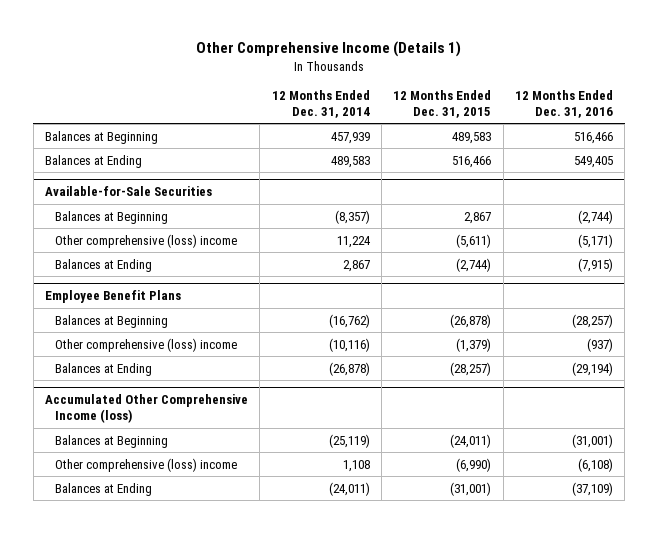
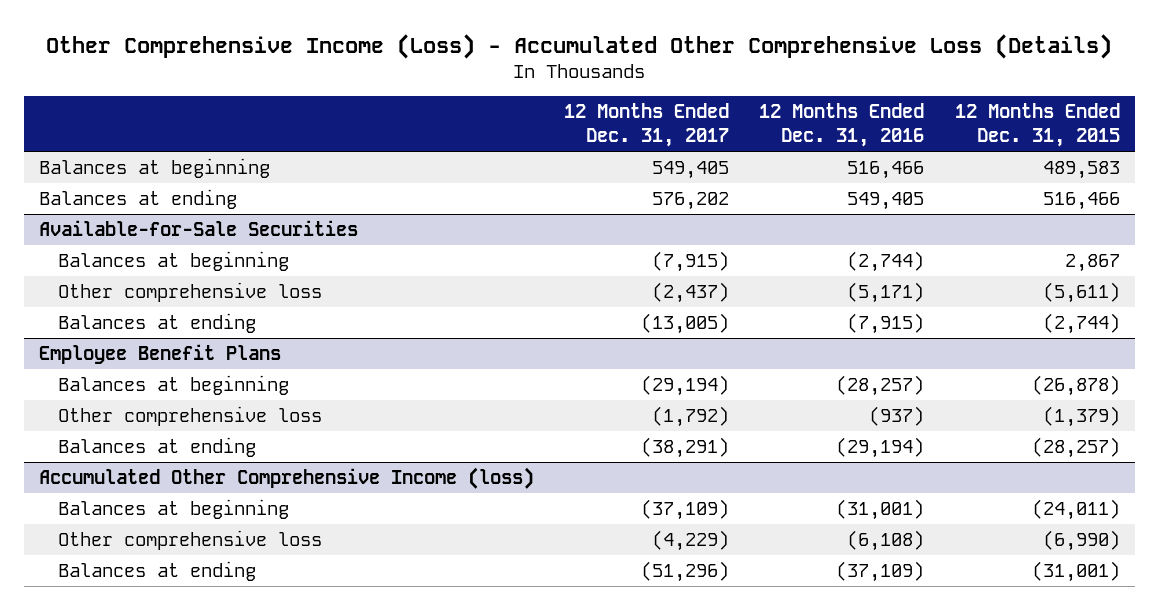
[196,41,462,58] Other Comprehensive Income (Details 1) -> [46,33,1113,59] Other Comprehensive Income (Loss) - Accumulated Other Comprehensive Loss (Details)
[271,90,370,118] 12 Months Ended Dec. 31, 2014 -> none
none -> [564,103,730,148] 12 Months Ended Dec. 31, 2017
[45,130,159,144] Balances at Beginning -> [38,158,270,179] Balances at beginning
[45,154,143,168] Balances at Ending -> [38,189,237,210] Balances at ending
[54,210,168,224] Balances at Beginning -> [58,251,290,272] Balances at beginning
[54,233,237,248] Other comprehensive (loss) income -> [58,282,323,303] Other comprehensive loss
[54,258,152,272] Balances at Ending -> [58,313,257,334] Balances at ending
[54,314,168,328] Balances at Beginning -> [58,375,290,396] Balances at beginning
[54,337,237,352] Other comprehensive (loss) income -> [58,406,323,427] Other comprehensive loss
[54,362,152,376] Balances at Ending -> [58,437,257,458] Balances at ending
[54,434,168,448] Balances at Beginning -> [58,499,290,520] Balances at beginning
[54,457,237,472] Other comprehensive (loss) income -> [58,530,323,551] Other comprehensive loss
[54,482,152,496] Balances at Ending -> [58,561,257,582] Balances at ending

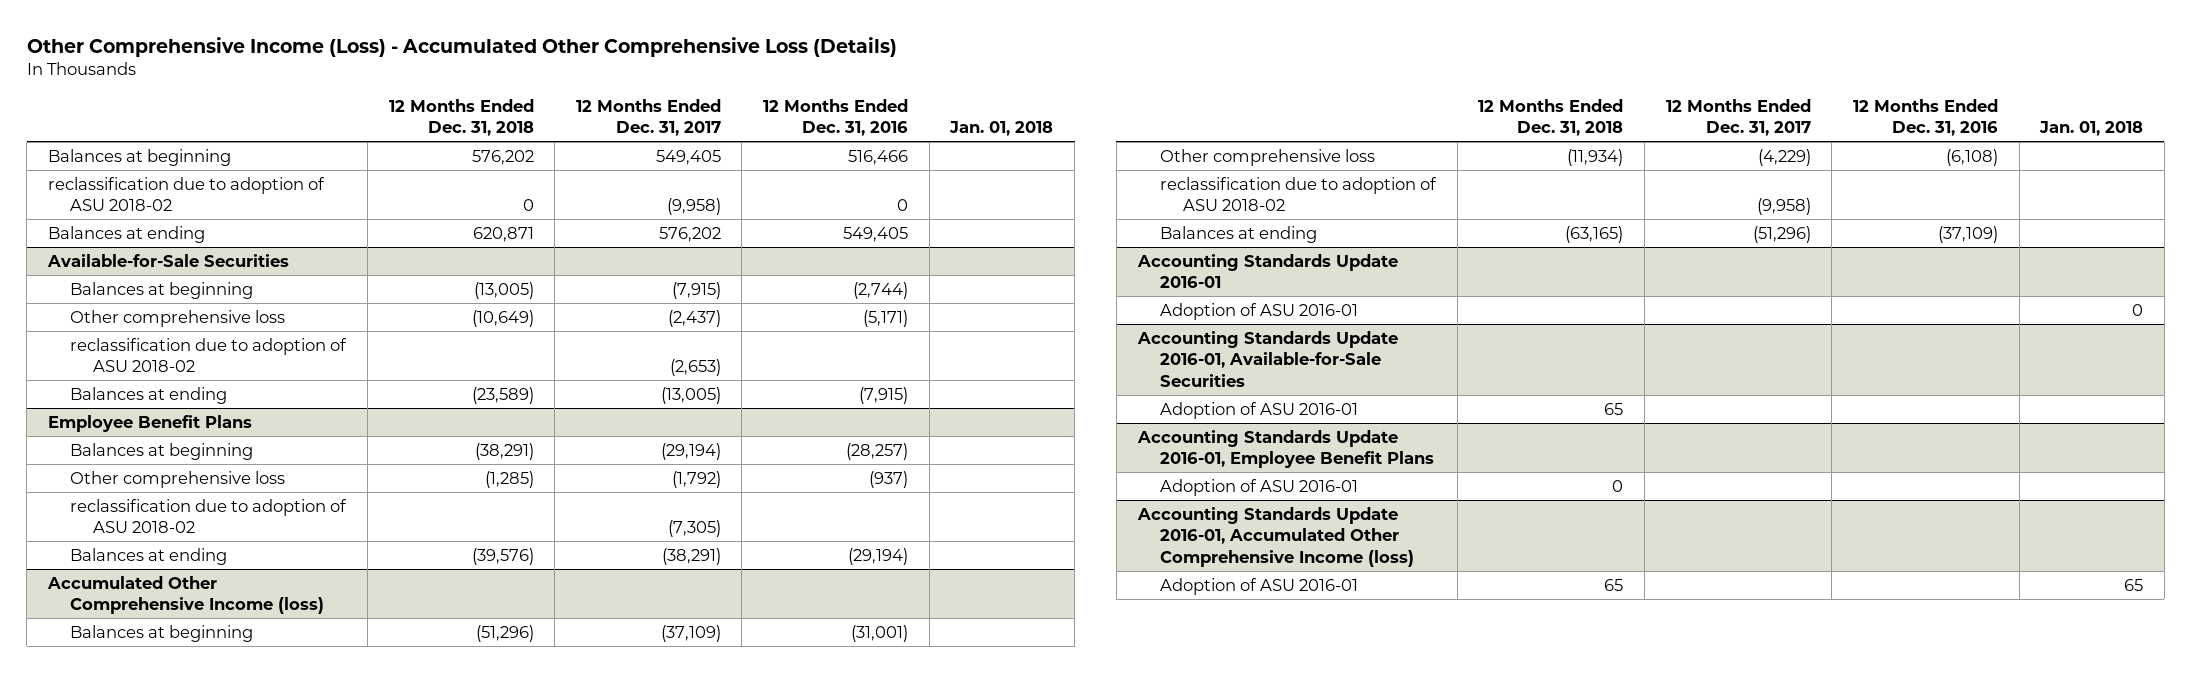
[954,103,1120,148] 12 Months Ended Dec. 31, 2015 -> none
none -> [388,98,534,137] 12 Months Ended Dec. 31, 2018
none -> [949,121,1054,137] Jan. 01, 2018
none -> [47,176,325,212] reclassification due to adoption of ASU 2018-02
none -> [70,337,348,373] reclassification due to adoption of ASU 2018-02
none -> [70,498,348,534] reclassification due to adoption of ASU 2018-02
none -> [1160,176,1438,212] reclassification due to adoption of ASU 2018-02
none -> [1136,253,1398,289] Accounting Standards Update 2016-01
none -> [1160,302,1359,320] Adoption of ASU 2016-01
none -> [1136,330,1398,388] Accounting Standards Update 2016-01, Available-for-Sale Securities
none -> [1160,401,1359,419] Adoption of ASU 2016-01
none -> [1136,429,1435,469] Accounting Standards Update 2016-01, Employee Benefit Plans
none -> [1160,478,1359,496] Adoption of ASU 2016-01
none -> [1136,506,1415,568] Accounting Standards Update 2016-01, Accumulated Other Comprehensive Income (loss)
none -> [1160,577,1359,595] Adoption of ASU 2016-01

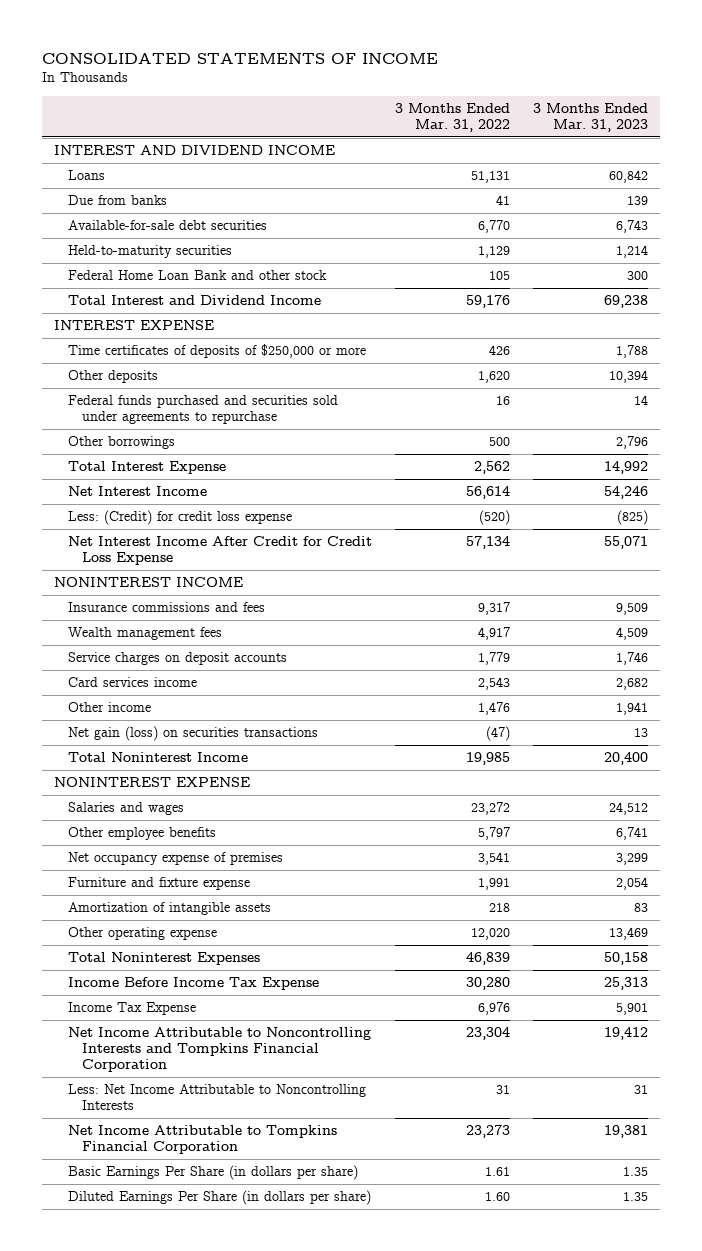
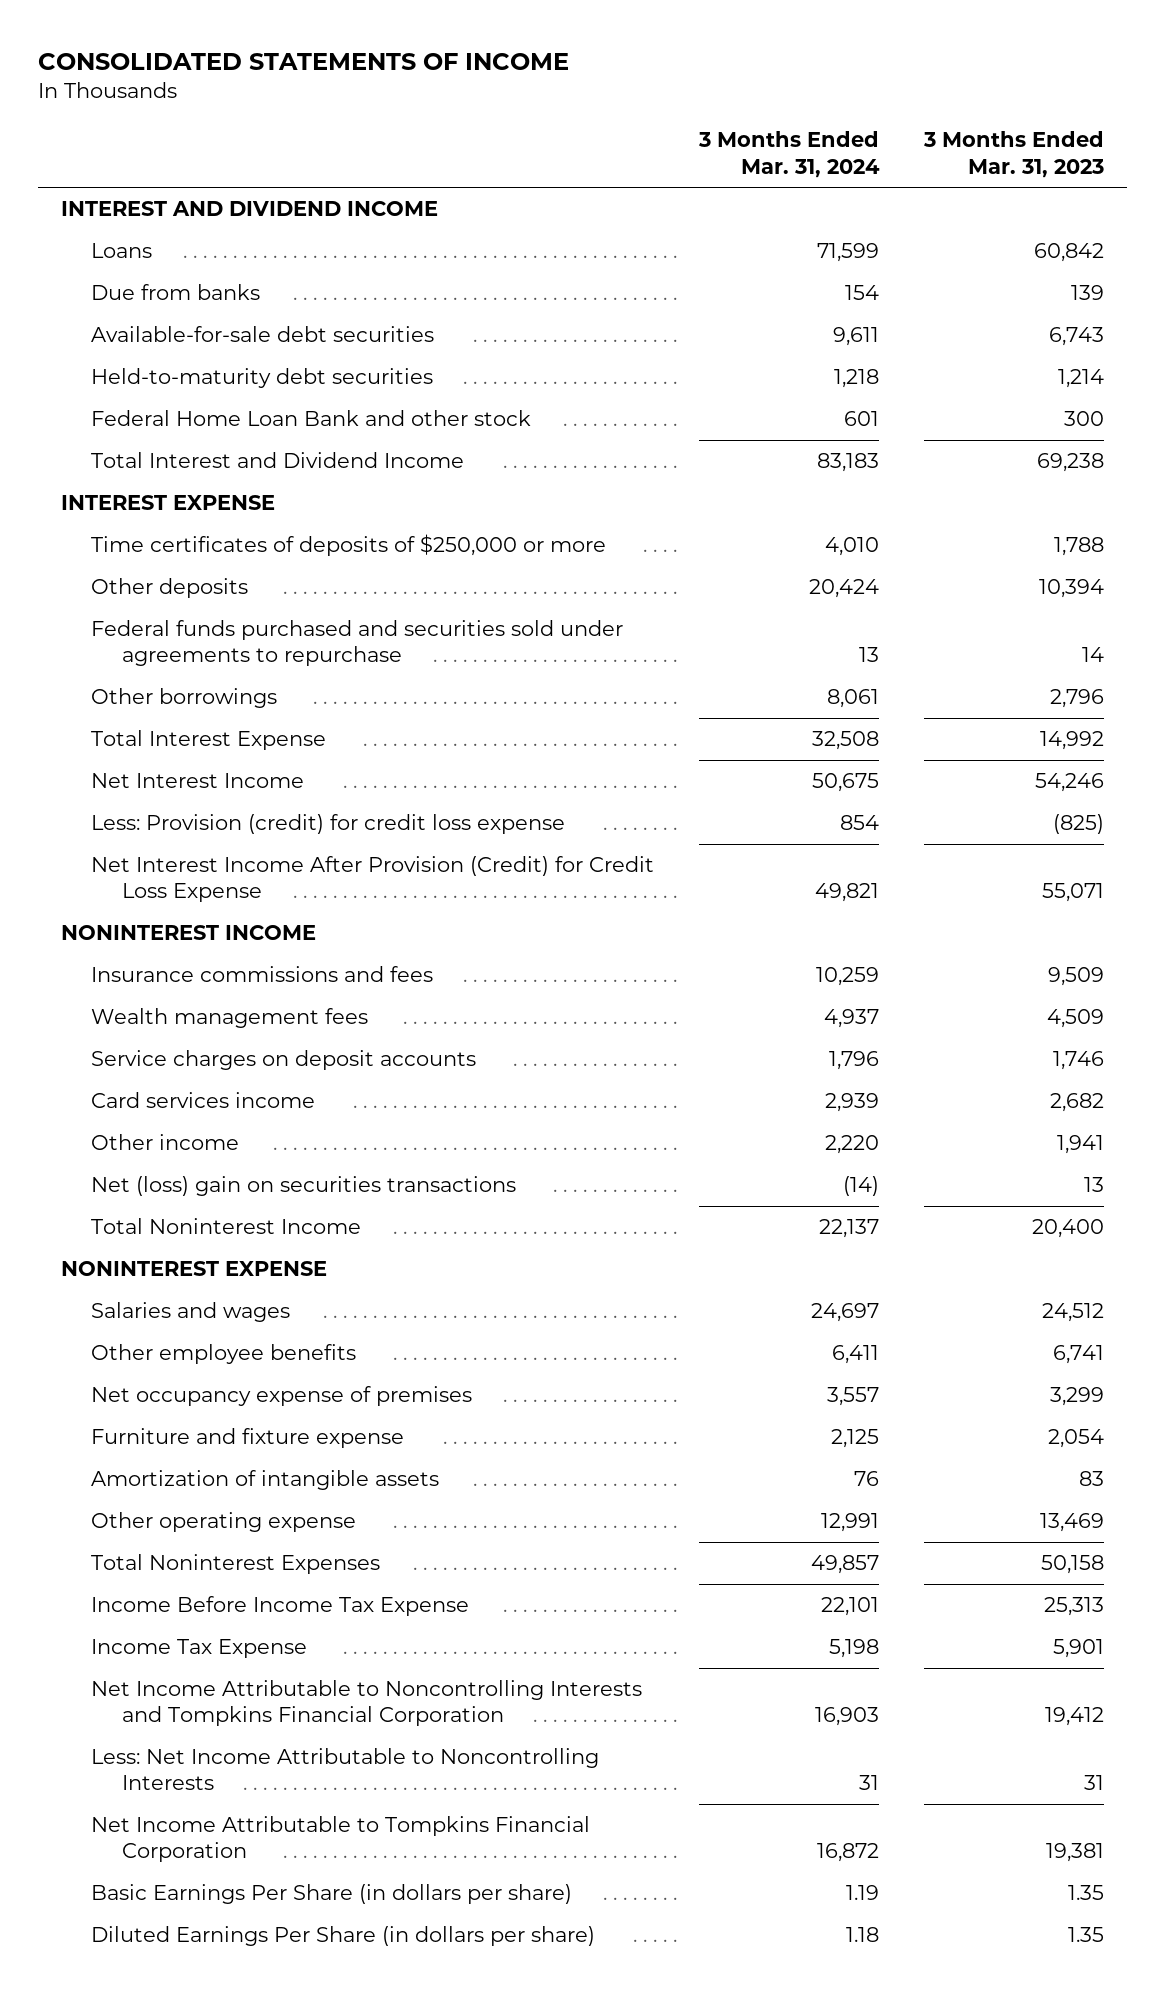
[395,103,511,133] 3 Months Ended Mar. 31, 2022 -> none
none -> [698,131,881,178] 3 Months Ended Mar. 31, 2024
[68,245,233,259] Held-to-maturity securities -> [91,368,434,389] Held-to-maturity debt securities
[68,510,293,526] Less: (Credit) for credit loss expense -> [91,814,566,835] Less: Provision (credit) for credit loss expense
[68,536,373,566] Net Interest Income After Credit for Credit Loss Expense -> [91,856,655,903] Net Interest Income After Provision (Credit) for Credit Loss Expense
[68,726,319,742] Net gain (loss) on securities transactions -> [91,1176,517,1197] Net (loss) gain on securities transactions

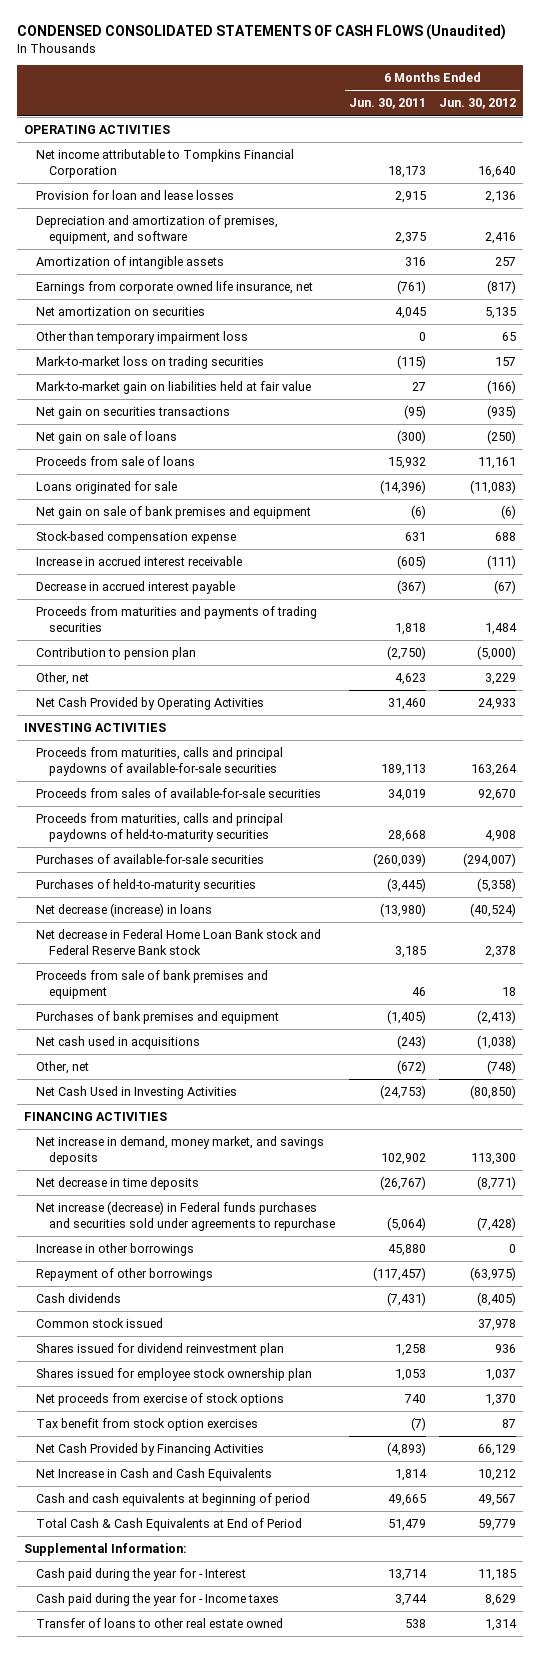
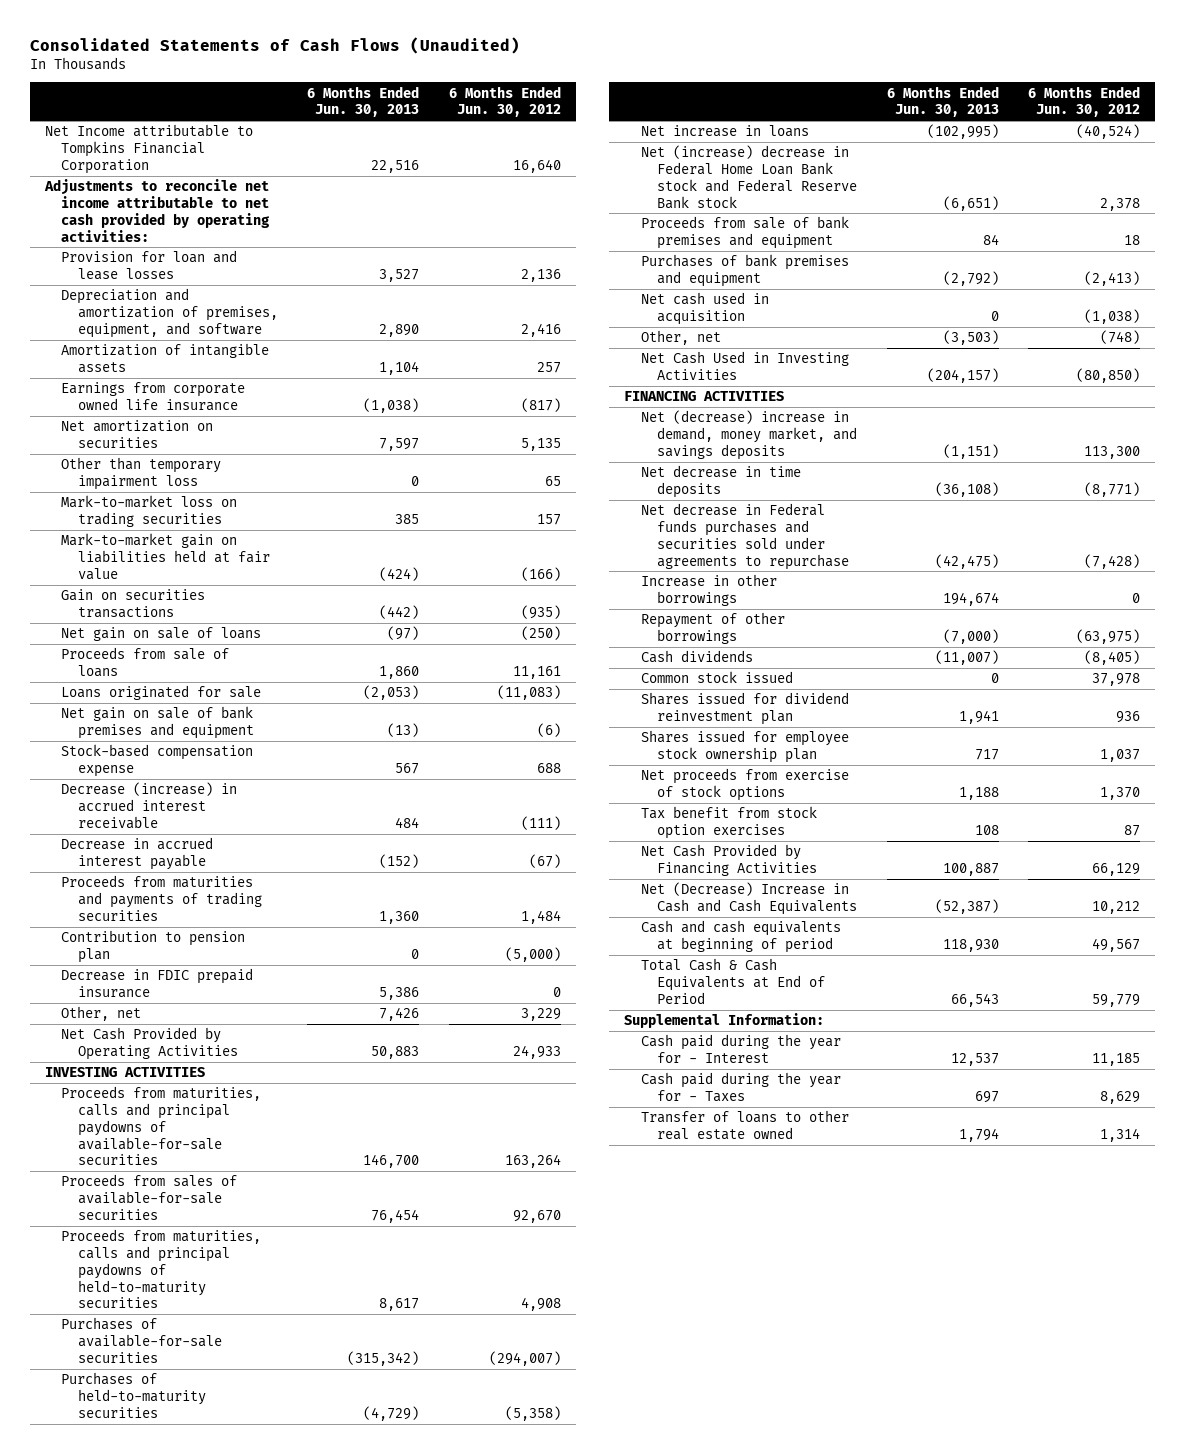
[16,24,506,41] CONDENSED CONSOLIDATED STATEMENTS OF CASH FLOWS (Unaudited) -> [29,36,520,54] Consolidated Statements of Cash Flows (Unaudited)
[348,98,426,110] Jun. 30, 2011 -> none
none -> [307,85,420,118] 6 Months Ended Jun. 30, 2013
[23,124,170,134] OPERATING ACTIVITIES -> none
[36,148,295,179] Net income attributable to Tompkins Financial Corporation -> [44,124,253,174] Net Income attributable to Tompkins Financial Corporation
none -> [43,179,271,242] Adjustments to reconcile net income attributable to net cash provided by operating activities:
[36,280,314,294] Earnings from corporate owned life insurance, net -> [61,382,246,411] Earnings from corporate owned life insurance
[36,406,231,419] Net gain on securities transactions -> [61,589,206,618] Gain on securities transactions
[36,555,243,566] Increase in accrued interest receivable -> [61,782,238,829] Decrease (increase) in accrued interest receivable
none -> [61,968,254,998] Decrease in FDIC prepaid insurance
[36,902,213,917] Net decrease (increase) in loans -> [640,125,809,138] Net increase in loans
[36,928,322,956] Net decrease in Federal Home Loan Bank stock and Federal Reserve Bank stock -> [640,145,858,209] Net (increase) decrease in Federal Home Loan Bank stock and Federal Reserve Bank stock
[36,1035,201,1049] Net cash used in acquisitions -> [640,292,769,325] Net cash used in acquisition
[36,1135,325,1166] Net increase in demand, money market, and savings deposits -> [640,410,858,460] Net (decrease) increase in demand, money market, and savings deposits
[36,1200,335,1232] Net increase (decrease) in Federal funds purchases and securities sold under agreements to repurchase -> [640,503,850,570] Net decrease in Federal funds purchases and securities sold under agreements to repurchase
[36,1467,273,1481] Net Increase in Cash and Cash Equivalents -> [640,882,858,915] Net (Decrease) Increase in Cash and Cash Equivalents
[36,1592,280,1606] Cash paid during the year for - Income taxes -> [640,1072,841,1102] Cash paid during the year for - Taxes

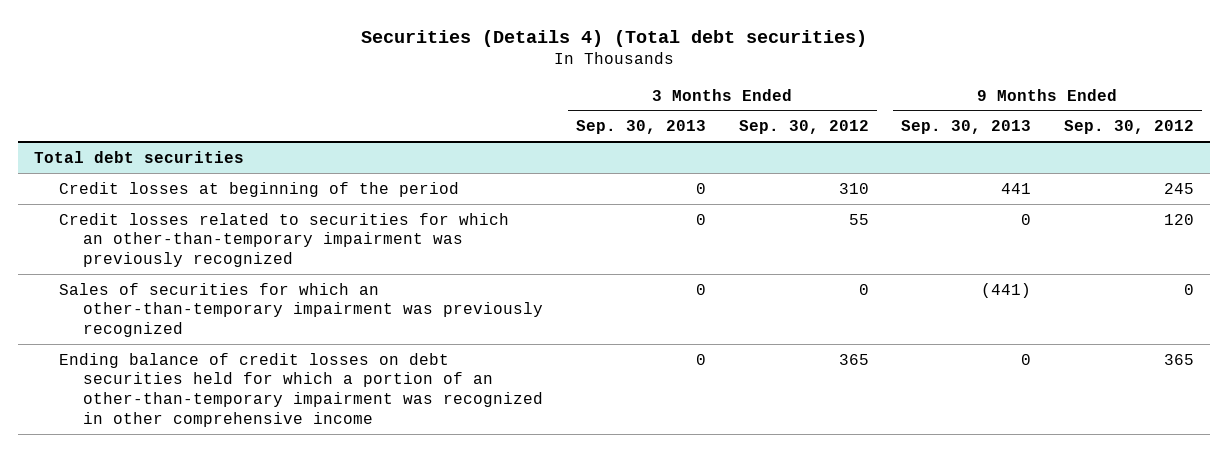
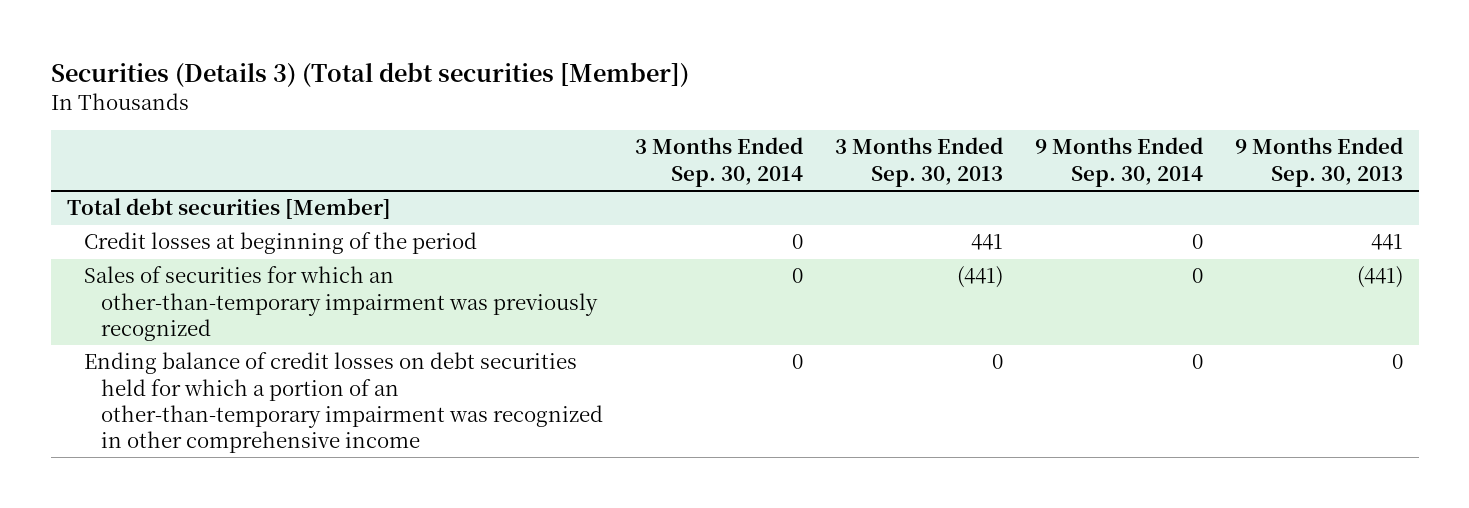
[360,29,867,47] Securities (Details 4) (Total debt securities) -> [50,62,689,88] Securities (Details 3) (Total debt securities [Member])
[738,120,869,135] Sep. 30, 2012 -> none
[1063,120,1194,135] Sep. 30, 2012 -> none
none -> [634,137,803,187] 3 Months Ended Sep. 30, 2014
none -> [1034,137,1203,187] 9 Months Ended Sep. 30, 2014
[58,212,509,268] Credit losses related to securities for which an other-than-temporary impairment was previously recognized -> none
[34,150,245,163] Total debt securities -> [66,198,391,220] Total debt securities [Member]
[695,182,706,194] 0 -> [970,234,1003,251] 441
[695,283,706,295] 0 -> [956,266,1003,289] (441)

